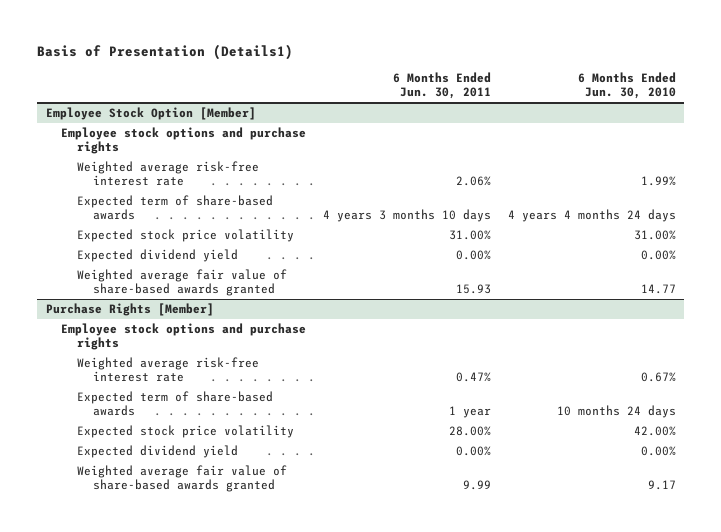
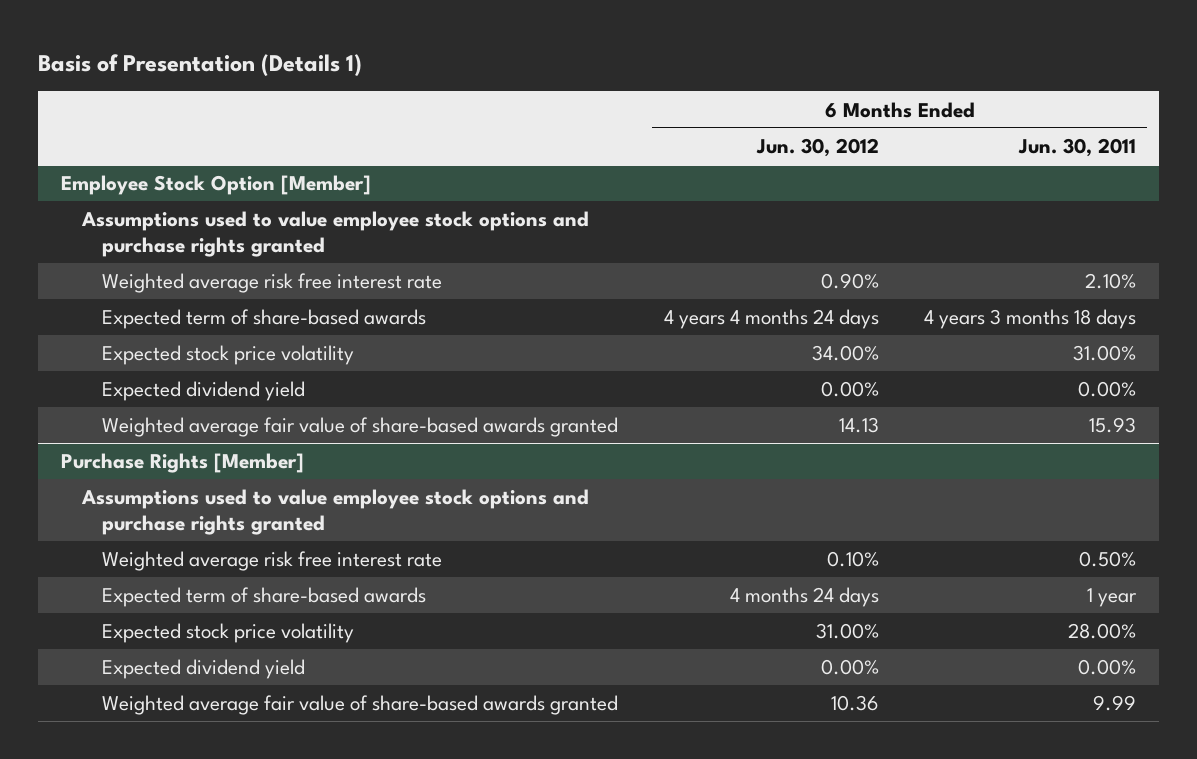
[37,43,294,60] Basis of Presentation (Details1) -> [38,53,363,76] Basis of Presentation (Details 1)
[577,71,676,100] 6 Months Ended Jun. 30, 2010 -> none
none -> [755,138,879,158] Jun. 30, 2012
[61,127,307,155] Employee stock options and purchase rights -> [80,211,589,257] Assumptions used to value employee stock options and purchase rights granted
[76,161,259,187] Weighted average risk-free interest rate -> [102,273,443,294] Weighted average risk free interest rate
[456,176,492,187] 2.06% -> [1085,273,1137,290] 2.10%
[323,209,492,223] 4 years 3 months 10 days -> [924,309,1137,330] 4 years 3 months 18 days
[61,323,307,351] Employee stock options and purchase rights -> [80,489,589,535] Assumptions used to value employee stock options and purchase rights granted
[76,357,259,383] Weighted average risk-free interest rate -> [102,551,443,572] Weighted average risk free interest rate
[456,372,492,383] 0.47% -> [1079,551,1137,568] 0.50%

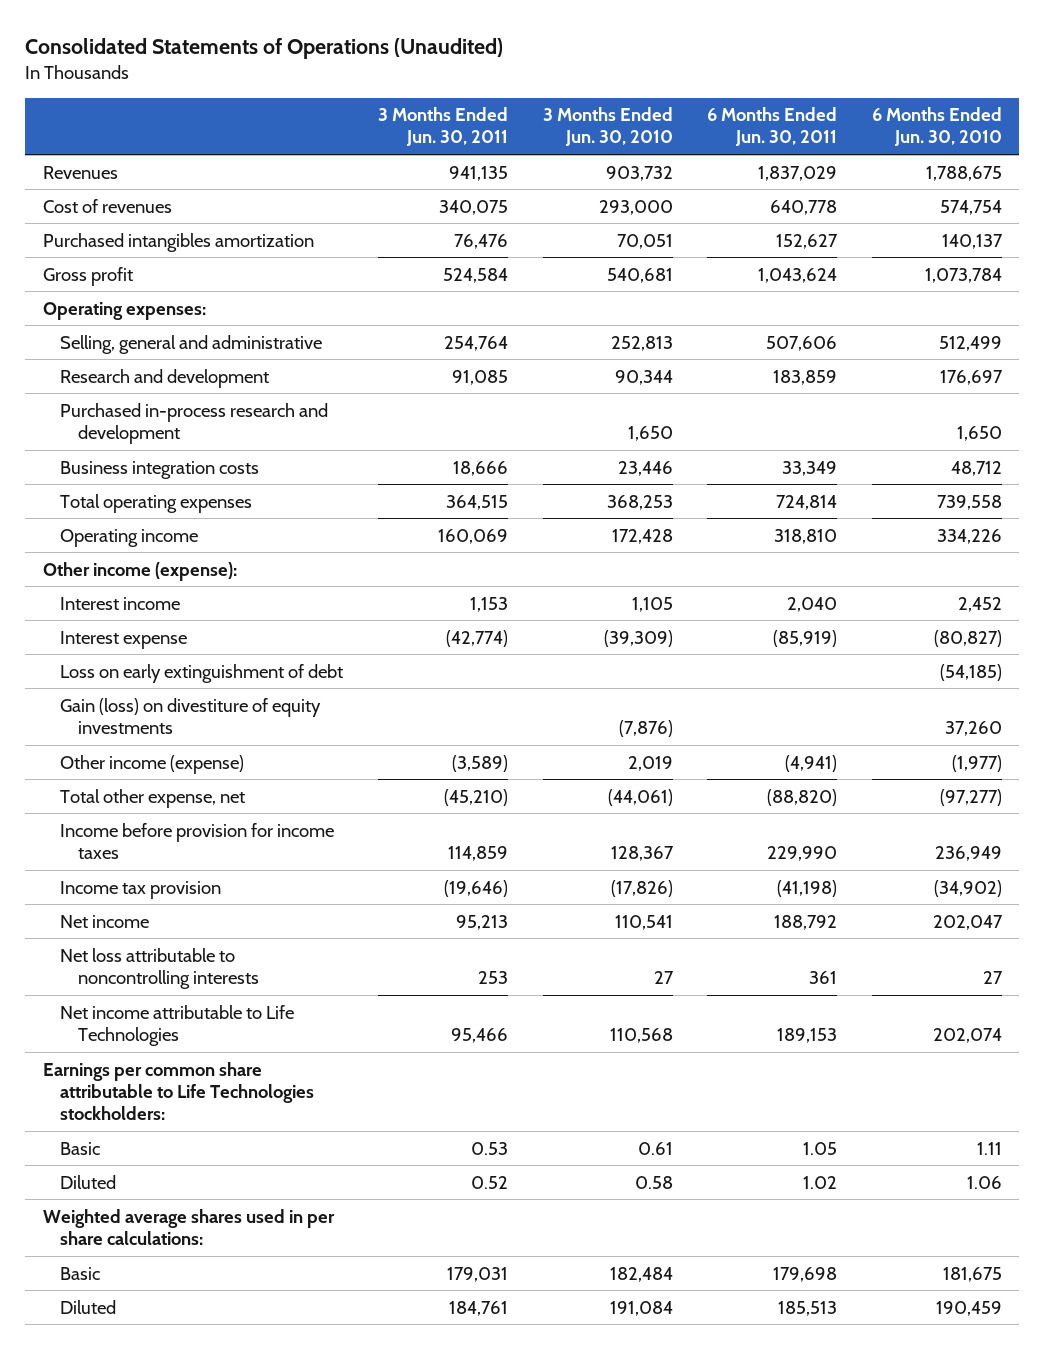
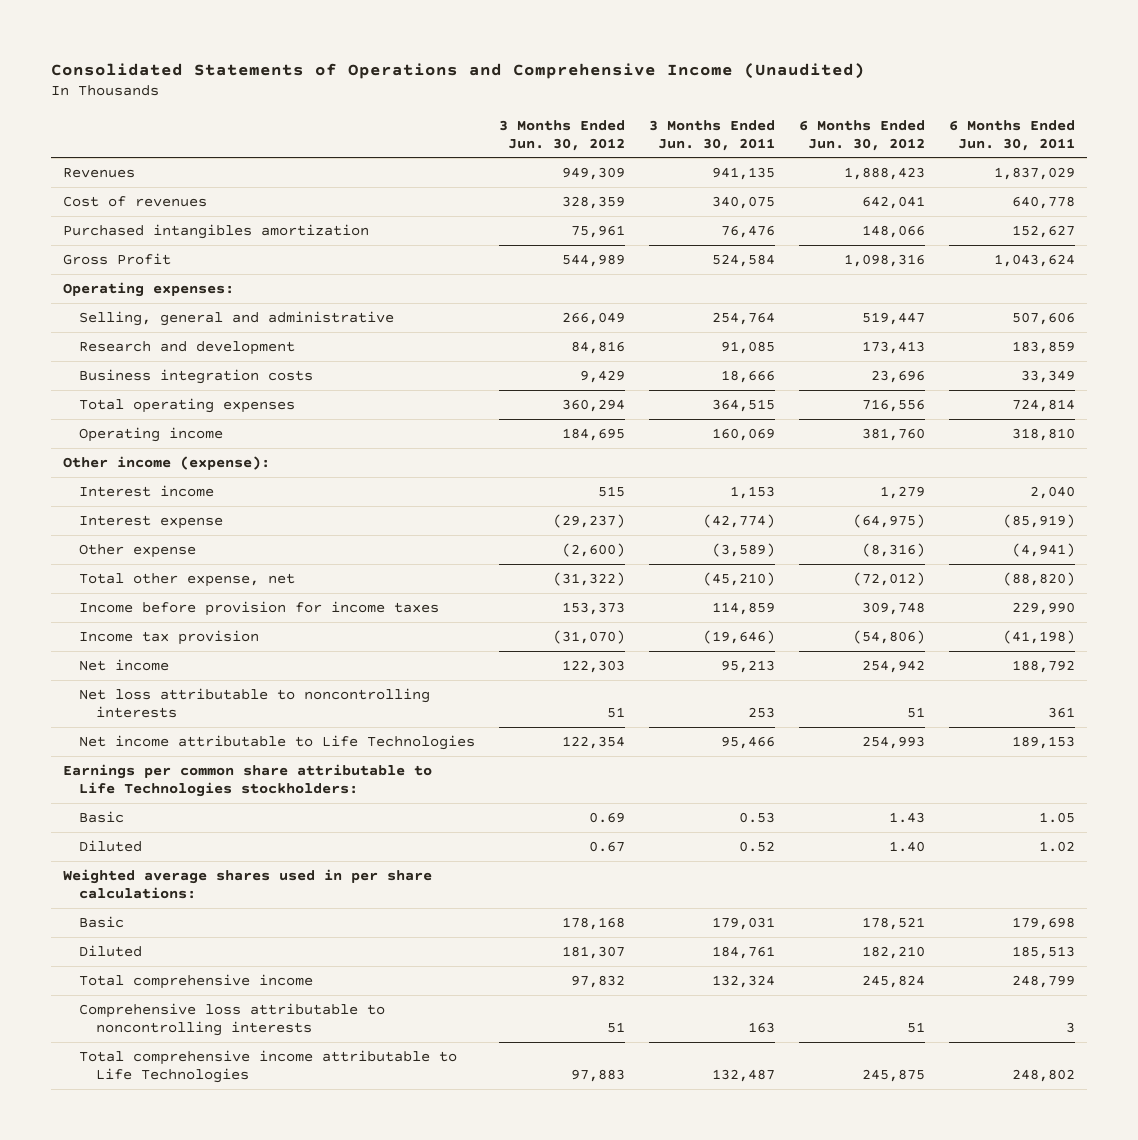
[25,38,504,60] Consolidated Statements of Operations (Unaudited) -> [51,62,866,79] Consolidated Statements of Operations and Comprehensive Income (Unaudited)
[542,107,673,147] 3 Months Ended Jun. 30, 2010 -> none
[871,107,1002,147] 6 Months Ended Jun. 30, 2010 -> none
none -> [499,119,626,151] 3 Months Ended Jun. 30, 2012
none -> [799,119,926,151] 6 Months Ended Jun. 30, 2012
[42,266,133,286] Gross profit -> [62,252,171,265] Gross Profit
[60,402,329,444] Purchased in-process research and development -> none
[60,663,344,683] Loss on early extinguishment of debt -> none
[60,697,322,734] Gain (loss) on divestiture of equity investments -> none
[60,754,245,774] Other income (expense) -> [79,543,197,558] Other expense
none -> [79,973,314,989] Total comprehensive income
none -> [79,1002,386,1036] Comprehensive loss attributable to noncontrolling interests
none -> [79,1049,458,1083] Total comprehensive income attributable to Life Technologies

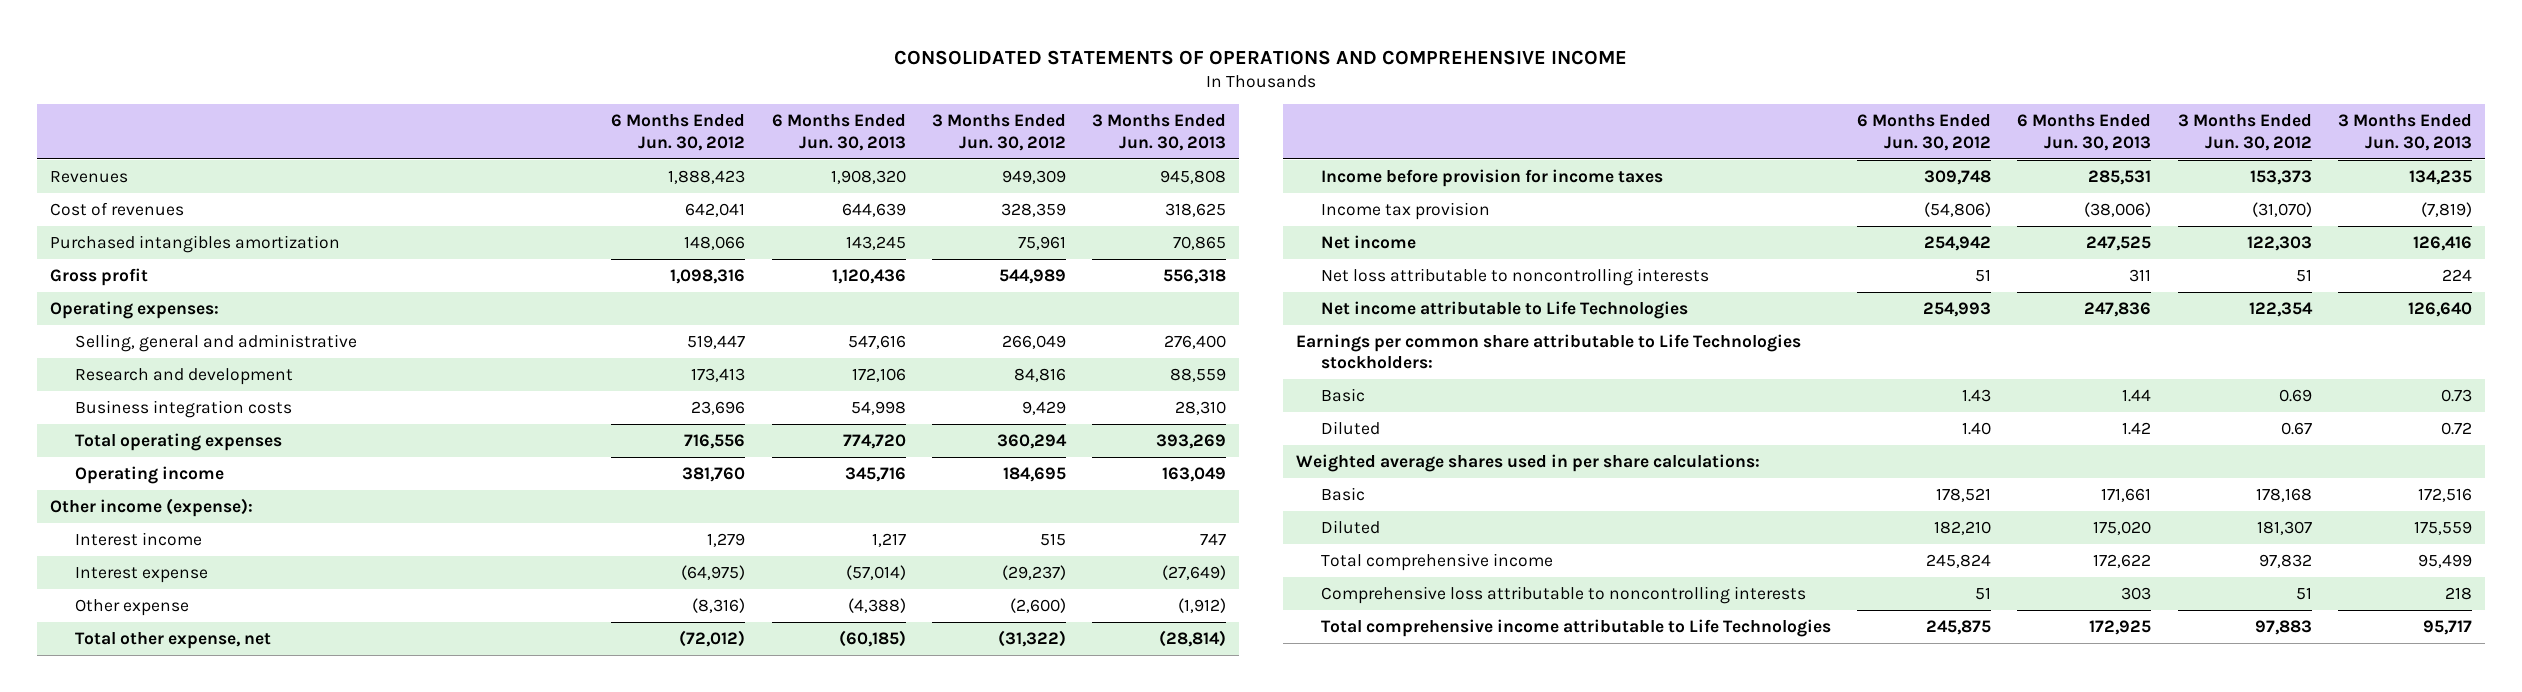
[51,62,866,79] Consolidated Statements of Operations and Comprehensive Income (Unaudited) -> [893,49,1627,65] CONSOLIDATED STATEMENTS OF OPERATIONS AND COMPREHENSIVE INCOME
[649,119,776,151] 3 Months Ended Jun. 30, 2011 -> none
[949,119,1076,151] 6 Months Ended Jun. 30, 2011 -> none
none -> [771,114,906,151] 6 Months Ended Jun. 30, 2013
none -> [1092,114,1227,151] 3 Months Ended Jun. 30, 2013
[62,252,171,265] Gross Profit -> [50,268,149,287] Gross profit

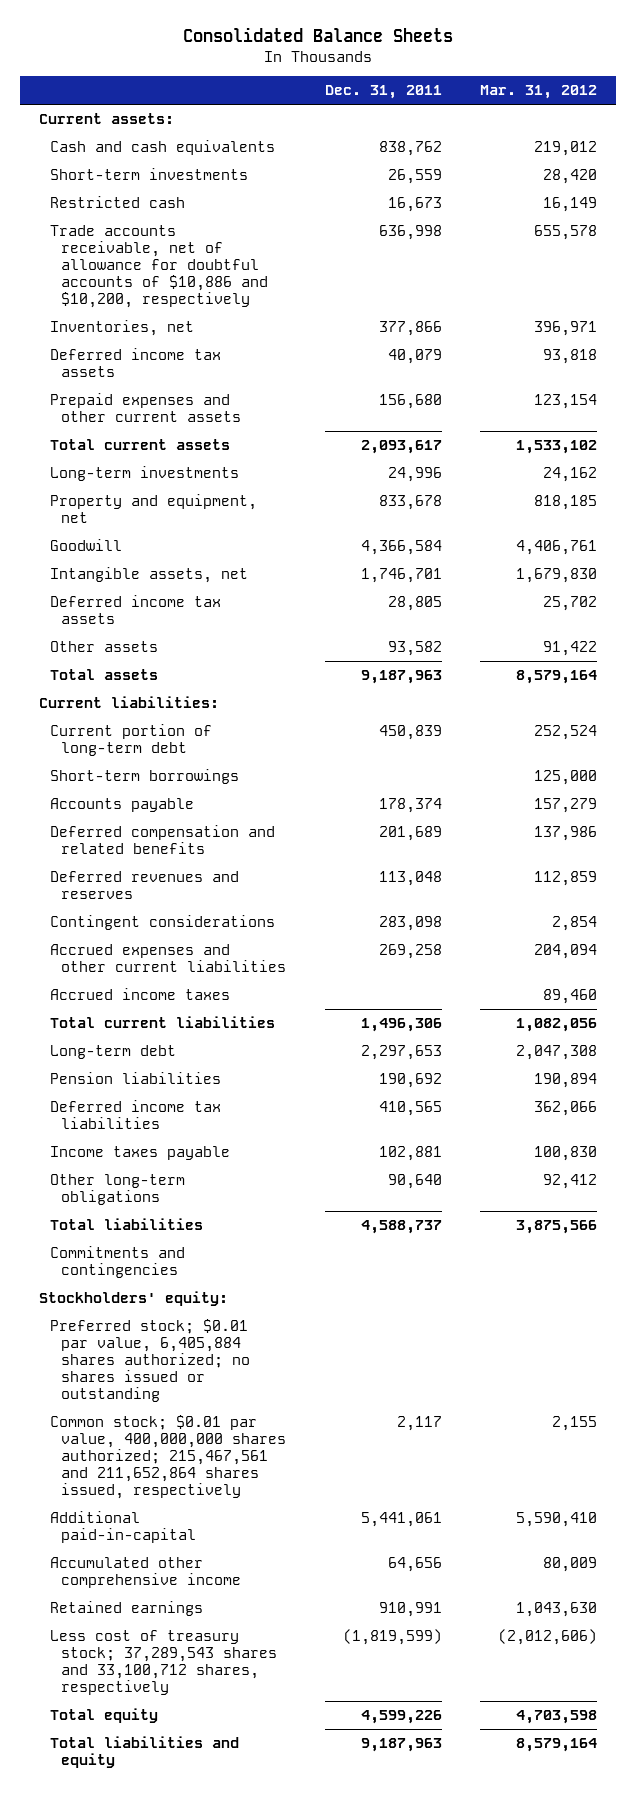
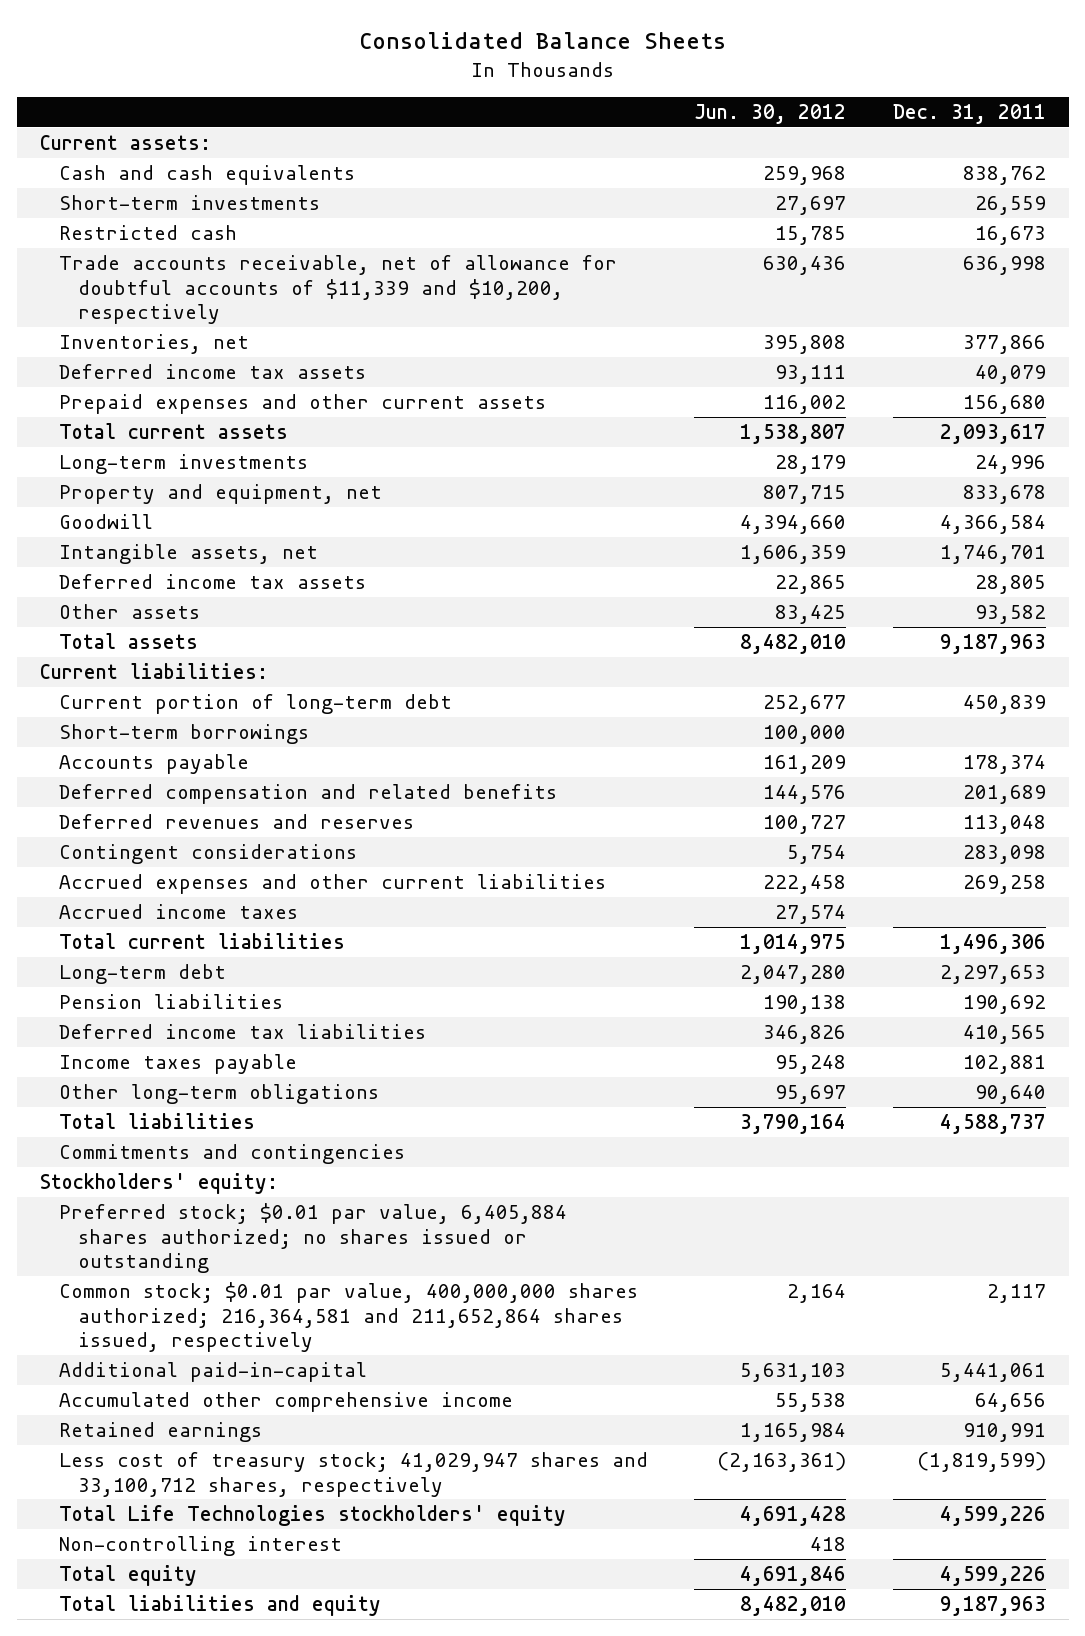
[479,85,597,100] Mar. 31, 2012 -> none
none -> [694,104,847,125] Jun. 30, 2012
[50,225,269,308] Trade accounts receivable, net of allowance for doubtful accounts of $10,886 and $10,200, respectively -> [58,255,617,325] Trade accounts receivable, net of allowance for doubtful accounts of $11,339 and $10,200, respectively
[50,1415,287,1499] Common stock; $0.01 par value, 400,000,000 shares authorized; 215,467,561 and 211,652,864 shares issued, respectively -> [58,1282,638,1353] Common stock; $0.01 par value, 400,000,000 shares authorized; 216,364,581 and 211,652,864 shares issued, respectively
[50,1630,278,1695] Less cost of treasury stock; 37,289,543 shares and 33,100,712 shares, respectively -> [58,1452,648,1497] Less cost of treasury stock; 41,029,947 shares and 33,100,712 shares, respectively
none -> [58,1505,566,1527] Total Life Technologies stockholders' equity
none -> [58,1536,342,1557] Non-controlling interest

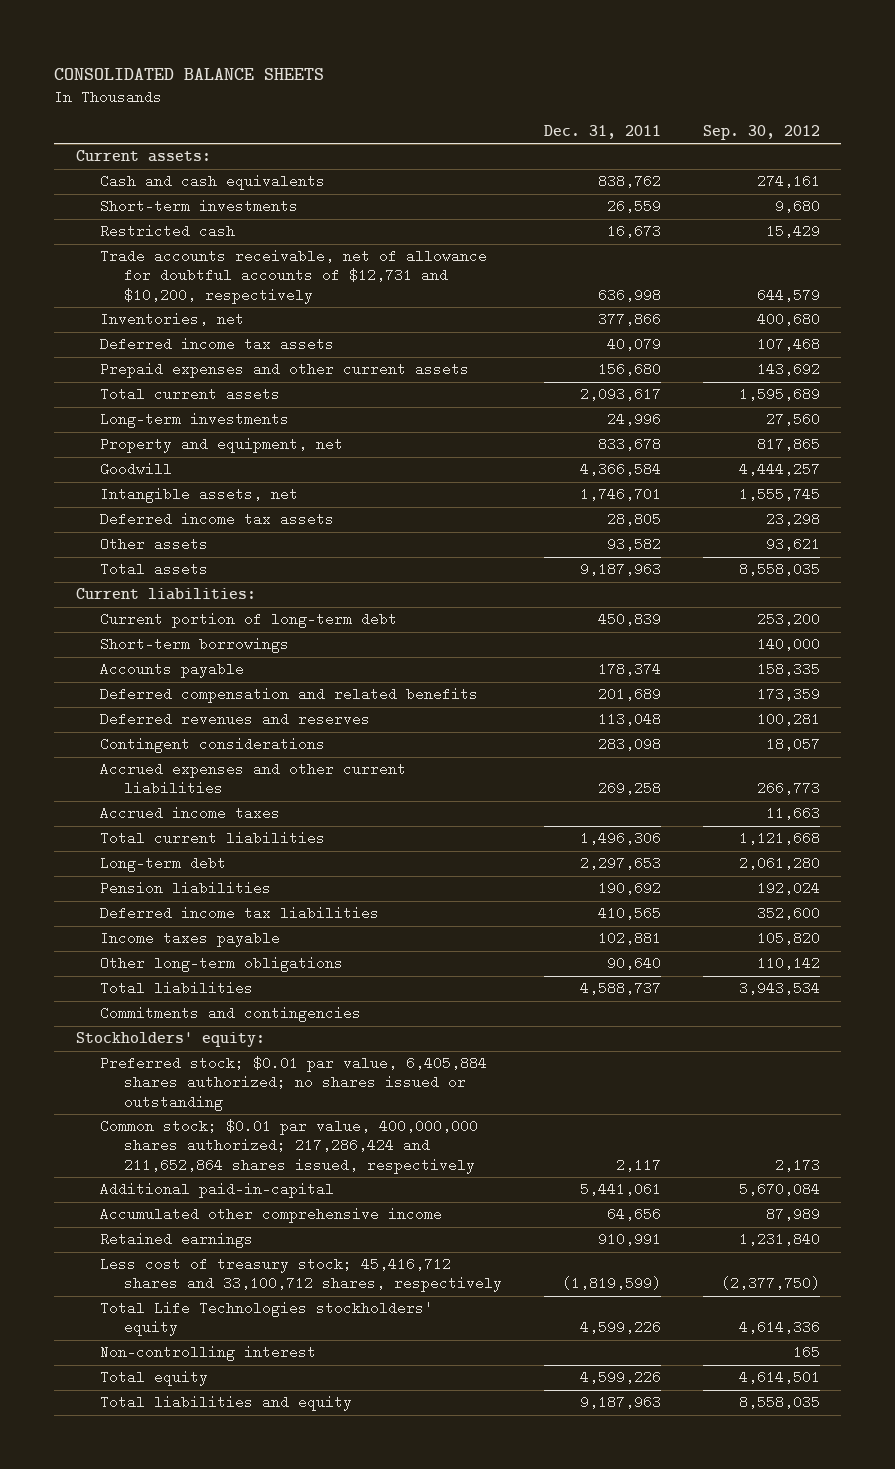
[358,31,726,49] Consolidated Balance Sheets -> [54,68,325,81] CONSOLIDATED BALANCE SHEETS
[694,104,847,125] Jun. 30, 2012 -> none
none -> [702,124,820,140] Sep. 30, 2012
[58,255,617,325] Trade accounts receivable, net of allowance for doubtful accounts of $11,339 and $10,200, respectively -> [99,249,487,304] Trade accounts receivable, net of allowance for doubtful accounts of $12,731 and $10,200, respectively
[58,1282,638,1353] Common stock; $0.01 par value, 400,000,000 shares authorized; 216,364,581 and 211,652,864 shares issued, respectively -> [99,1119,478,1174] Common stock; $0.01 par value, 400,000,000 shares authorized; 217,286,424 and 211,652,864 shares issued, respectively
[58,1452,648,1497] Less cost of treasury stock; 41,029,947 shares and 33,100,712 shares, respectively -> [99,1257,502,1293] Less cost of treasury stock; 45,416,712 shares and 33,100,712 shares, respectively

